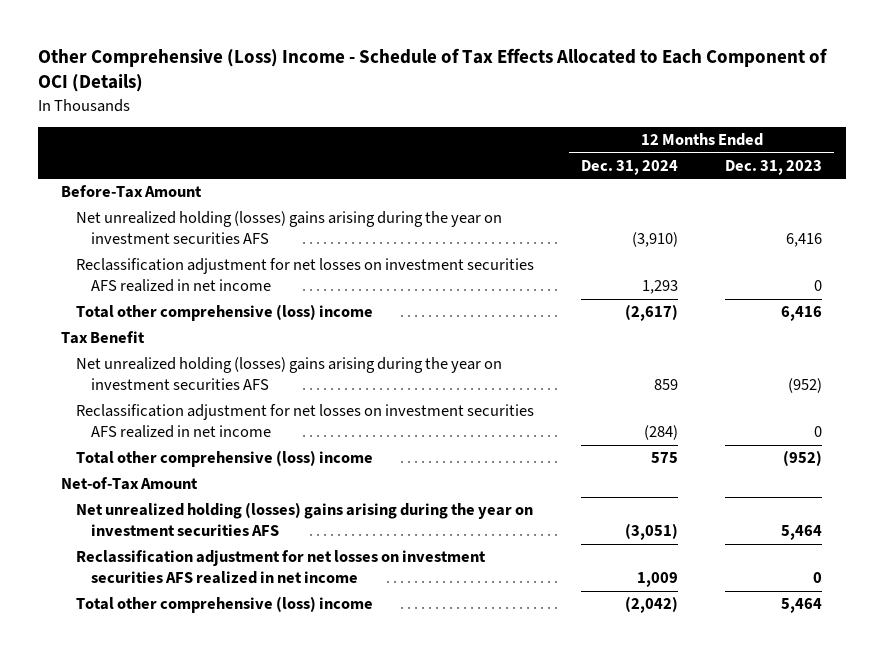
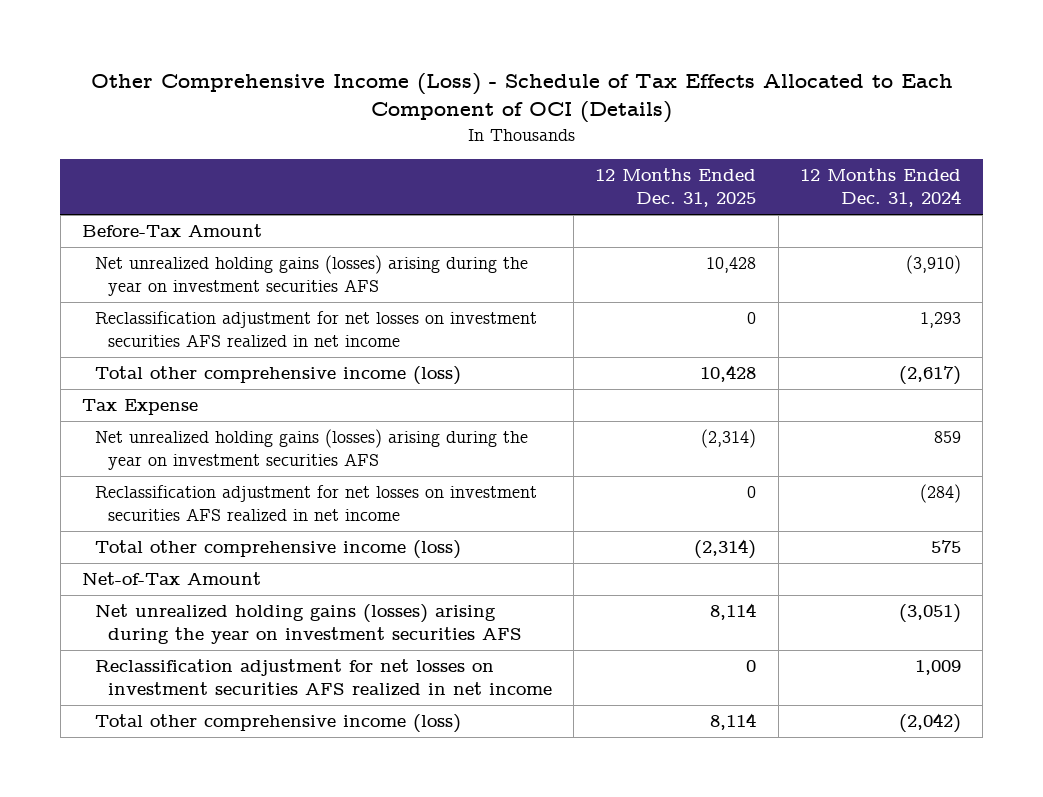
[37,48,828,93] Other Comprehensive (Loss) Income - Schedule of Tax Effects Allocated to Each Component of OCI (Details) -> [90,73,953,124] Other Comprehensive Income (Loss) - Schedule of Tax Effects Allocated to Each Component of OCI (Details)
[725,159,823,175] Dec. 31, 2023 -> none
none -> [595,168,757,208] 12 Months Ended Dec. 31, 2025
[75,211,502,245] Net unrealized holding (losses) gains arising during the year on investment securities AFS -> [94,255,528,297] Net unrealized holding gains (losses) arising during the year on investment securities AFS
[75,304,373,322] Total other comprehensive (loss) income -> [94,366,461,386] Total other comprehensive income (loss)
[61,331,146,345] Tax Benefit -> [81,399,198,416] Tax Expense
[75,357,502,391] Net unrealized holding (losses) gains arising during the year on investment securities AFS -> [94,429,528,471] Net unrealized holding gains (losses) arising during the year on investment securities AFS
[75,450,373,468] Total other comprehensive (loss) income -> [94,540,461,560] Total other comprehensive income (loss)
[75,502,533,537] Net unrealized holding (losses) gains arising during the year on investment securities AFS -> [94,604,522,645] Net unrealized holding gains (losses) arising during the year on investment securities AFS
[75,596,373,614] Total other comprehensive (loss) income -> [94,714,461,734] Total other comprehensive income (loss)

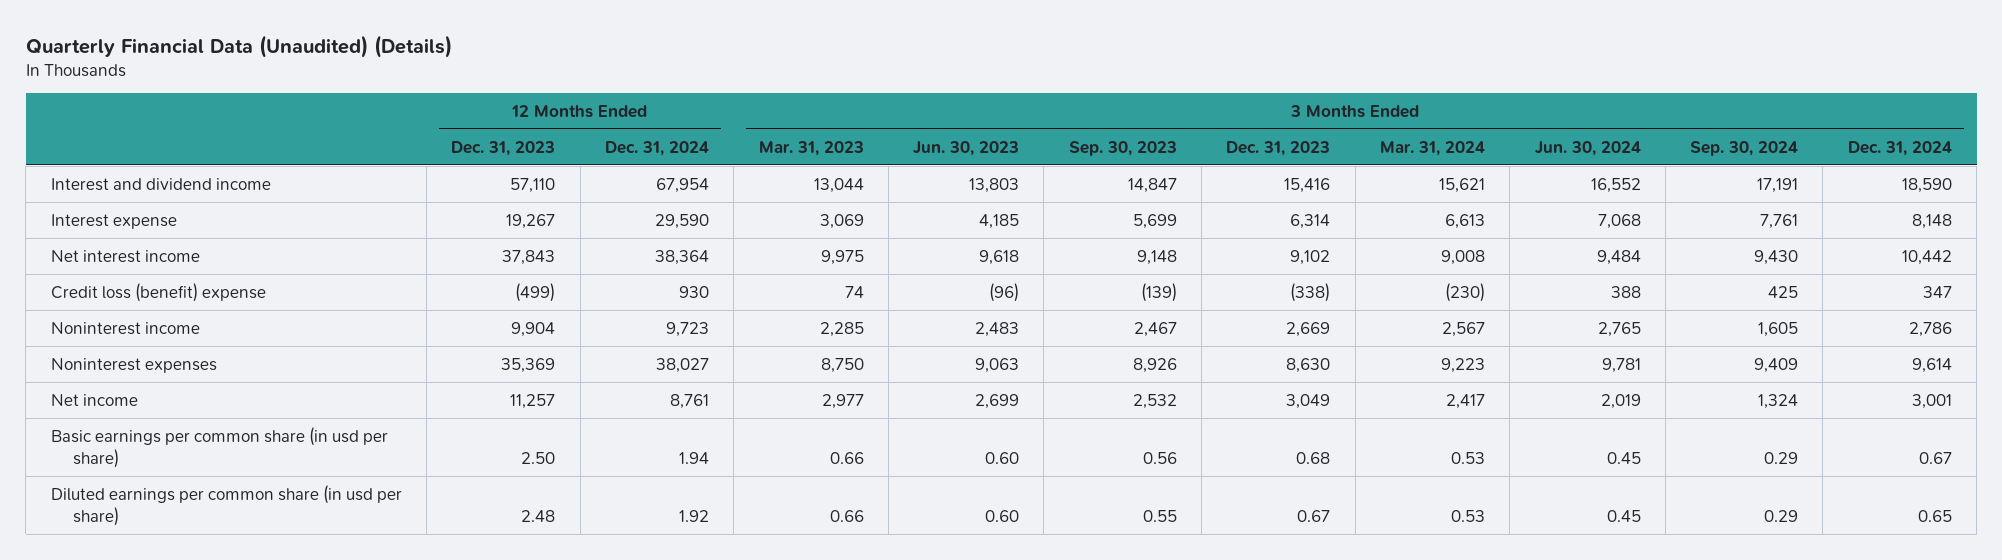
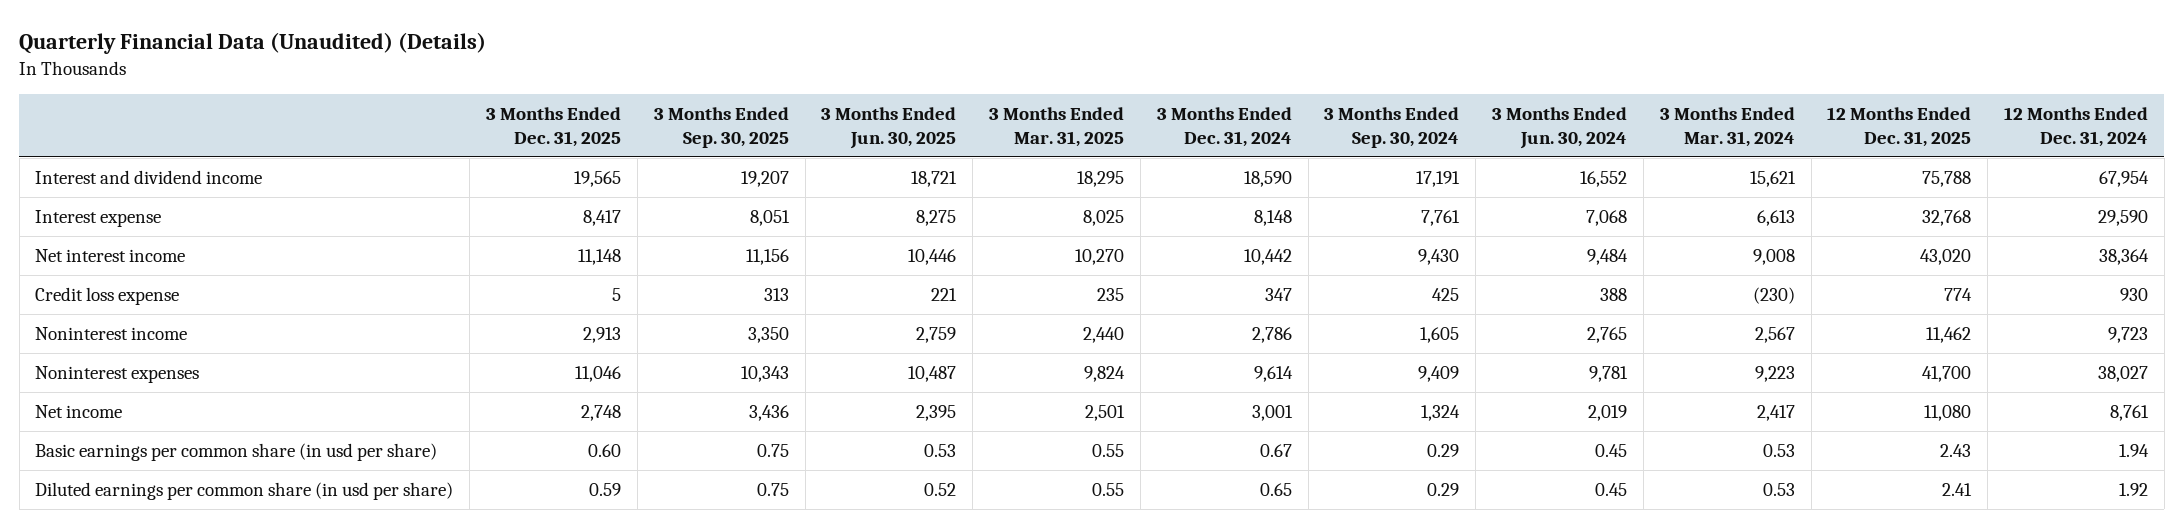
[451,140,556,156] Dec. 31, 2023 -> none
[758,140,864,156] Mar. 31, 2023 -> none
[913,140,1020,156] Jun. 30, 2023 -> none
[1068,140,1177,156] Sep. 30, 2023 -> none
[1226,140,1331,156] Dec. 31, 2023 -> none
none -> [486,106,622,147] 3 Months Ended Dec. 31, 2025
none -> [653,106,789,148] 3 Months Ended Sep. 30, 2025
none -> [821,106,957,149] 3 Months Ended Jun. 30, 2025
none -> [989,106,1125,147] 3 Months Ended Mar. 31, 2025
none -> [1827,106,1972,147] 12 Months Ended Dec. 31, 2025
[50,282,266,302] Credit loss (benefit) expense -> [35,286,180,305] Credit loss expense

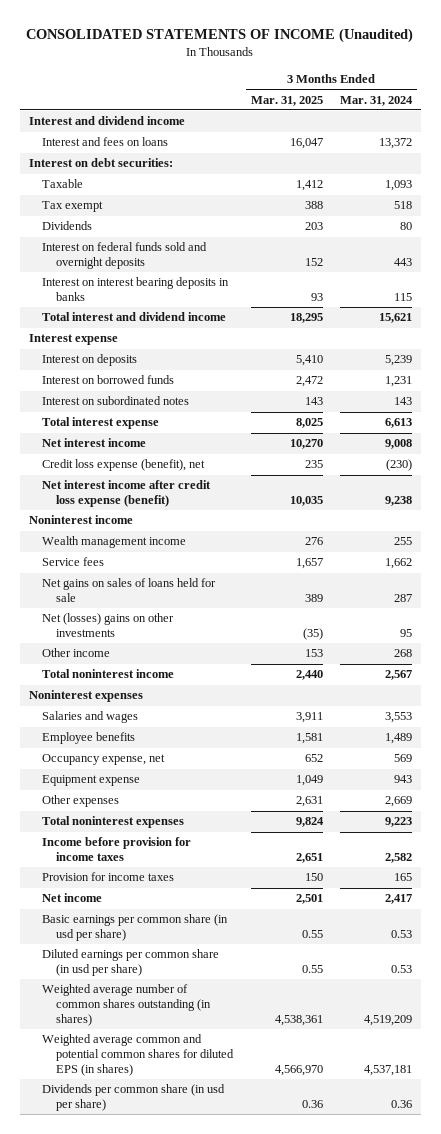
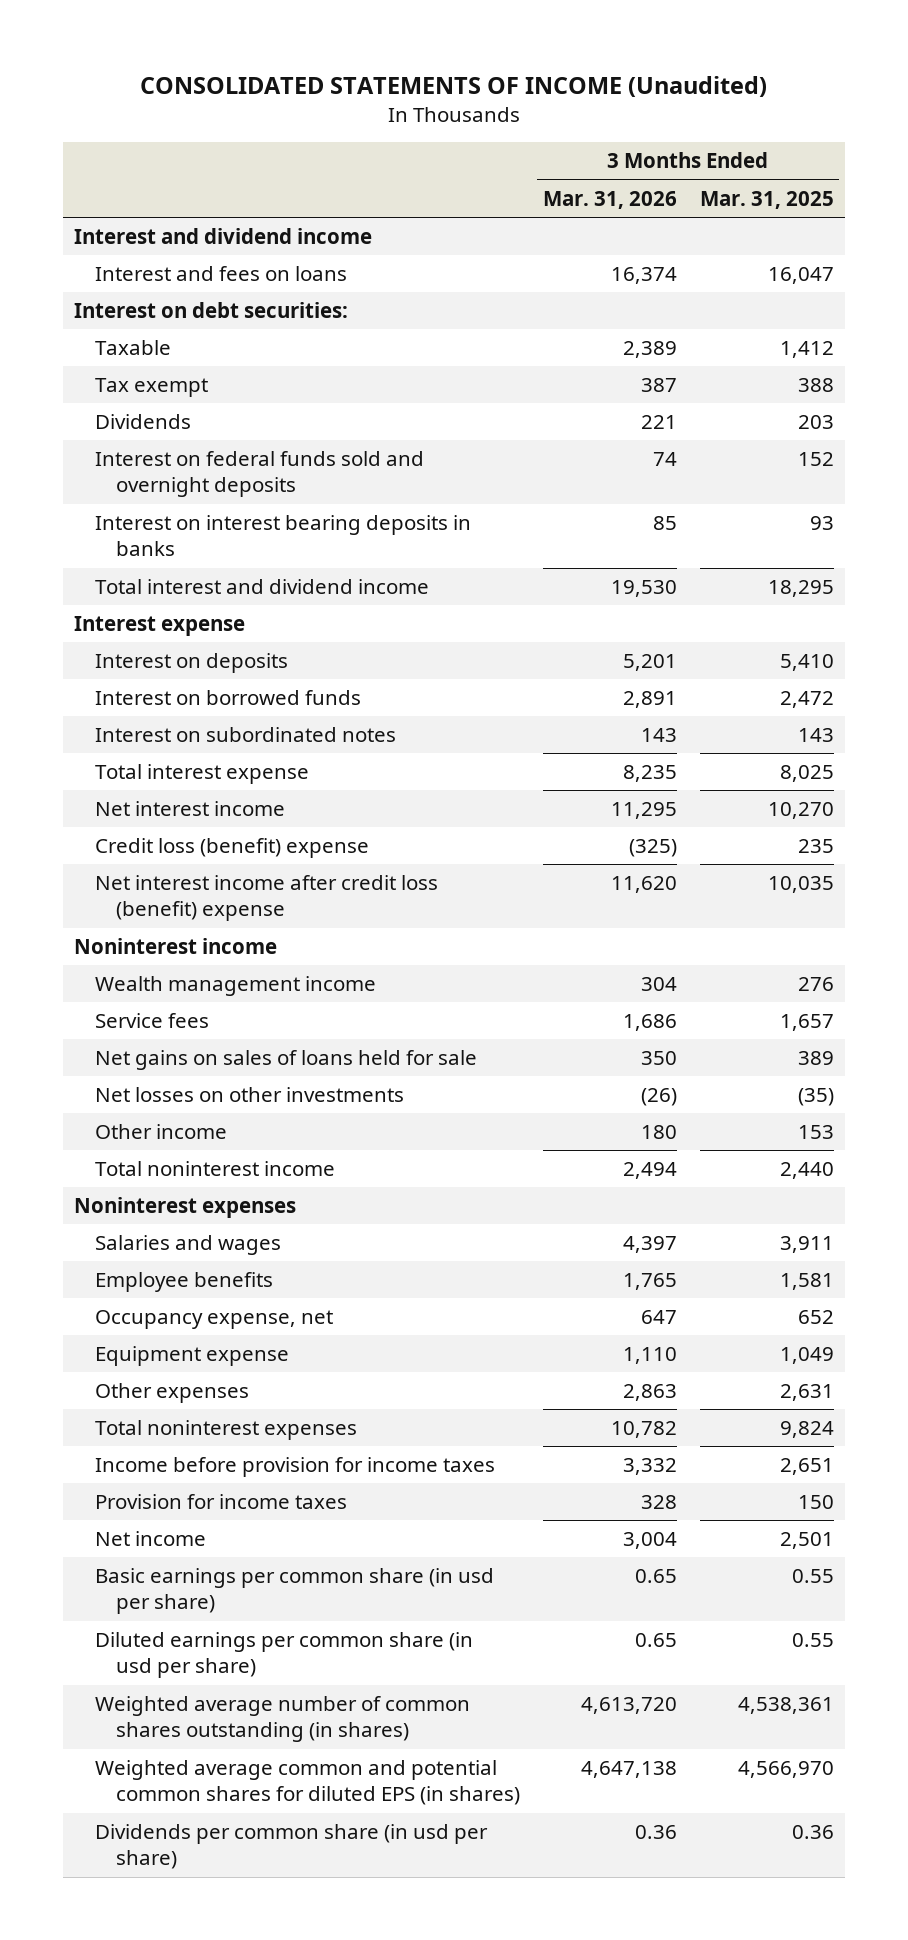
[340,95,414,106] Mar. 31, 2024 -> none
none -> [542,190,677,209] Mar. 31, 2026
[42,459,206,472] Credit loss expense (benefit), net -> [95,838,370,859] Credit loss (benefit) expense
[42,480,212,508] Net interest income after credit loss expense (benefit) -> [95,875,439,922] Net interest income after credit loss (benefit) expense
[42,613,175,638] Net (losses) gains on other investments -> [95,1087,405,1103] Net losses on other investments

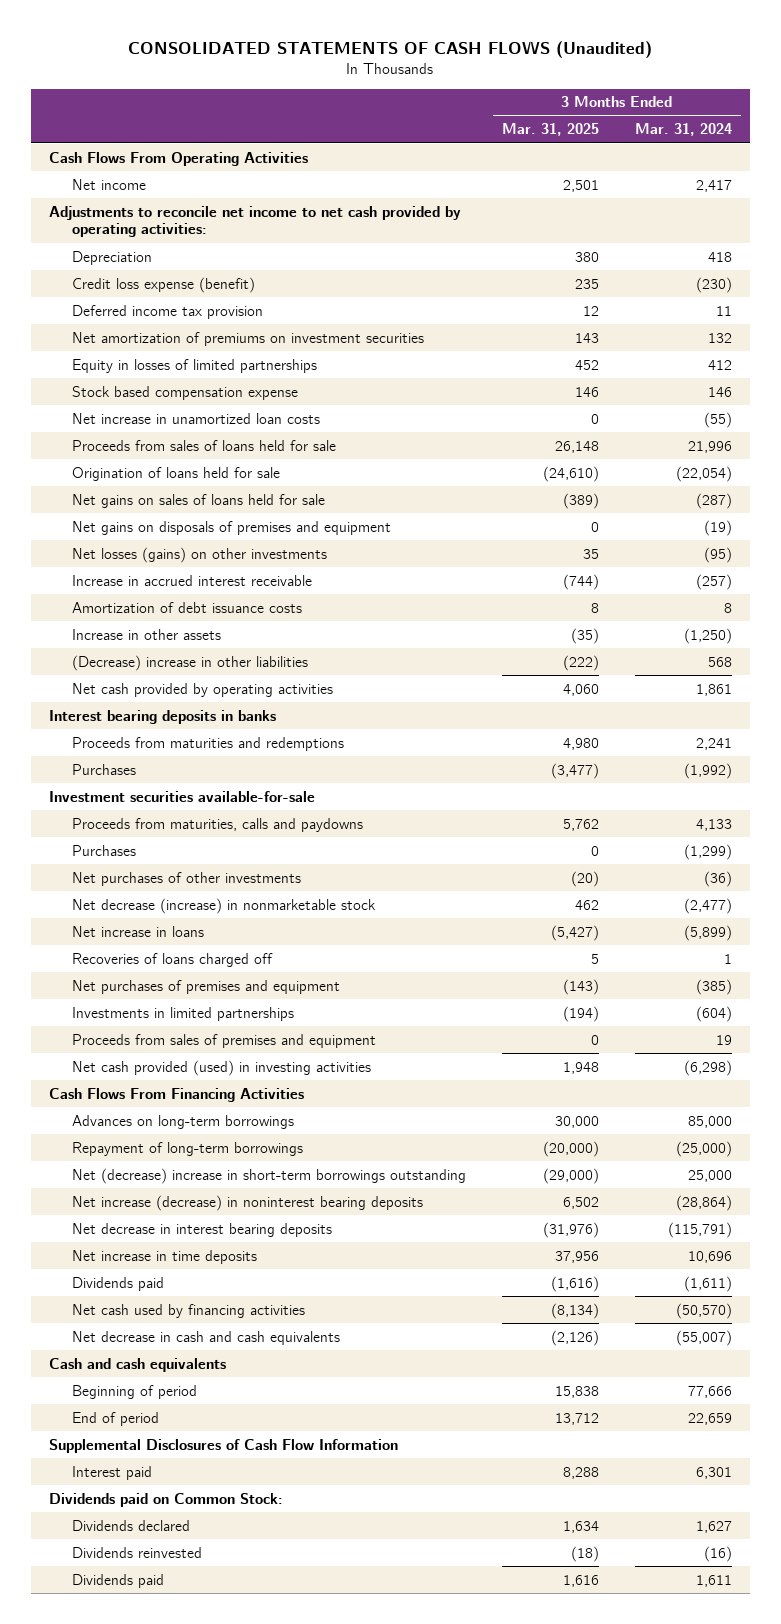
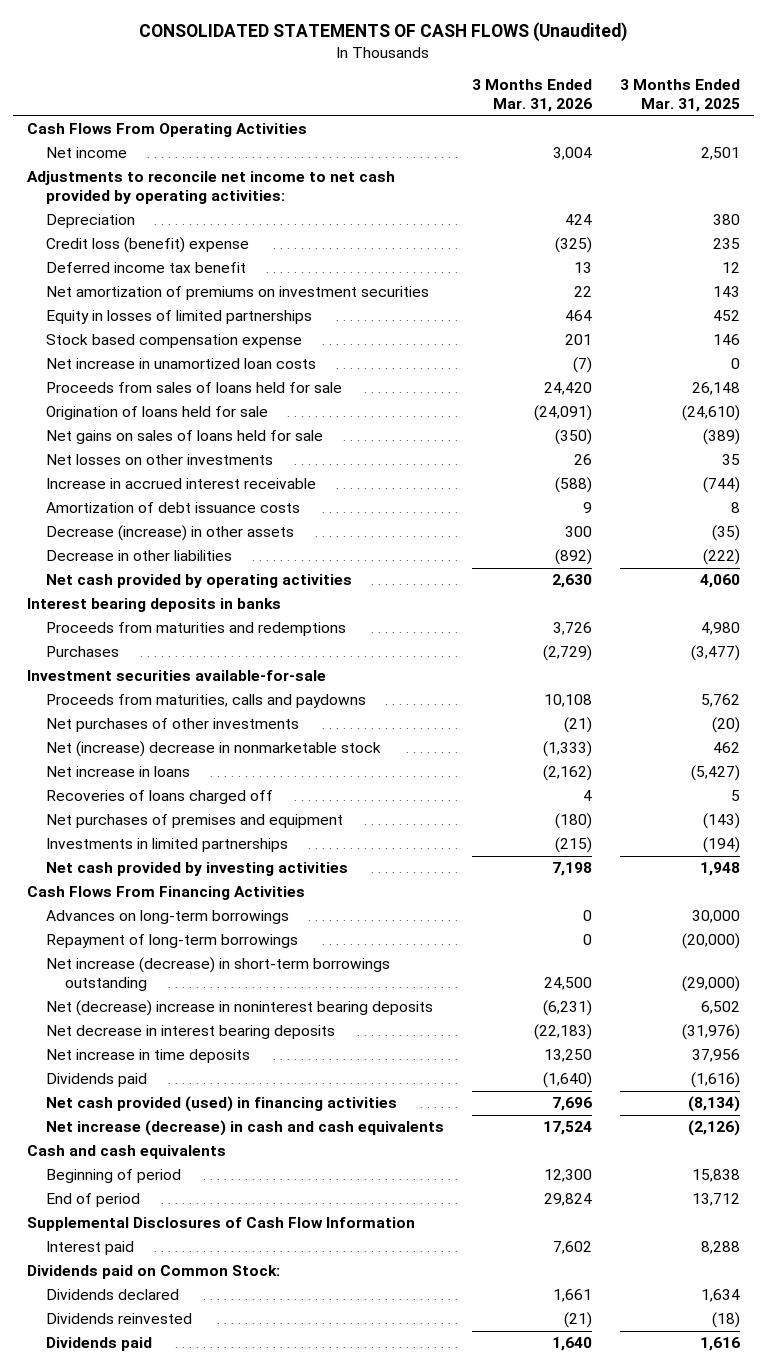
[634,123,732,137] Mar. 31, 2024 -> none
none -> [471,79,592,113] 3 Months Ended Mar. 31, 2026
[72,276,256,293] Credit loss expense (benefit) -> [45,237,249,254] Credit loss (benefit) expense
[72,304,264,319] Deferred income tax provision -> [45,262,246,274] Deferred income tax benefit
[72,520,392,535] Net gains on disposals of premises and equipment -> none
[72,546,328,563] Net losses (gains) on other investments -> [45,454,273,466] Net losses on other investments
[72,628,222,640] Increase in other assets -> [45,525,294,542] Decrease (increase) in other assets
[72,654,309,671] (Decrease) increase in other liabilities -> [45,550,232,562] Decrease in other liabilities
[72,844,137,856] Purchases -> none
[72,897,377,914] Net decrease (increase) in nonmarketable stock -> [45,741,381,758] Net (increase) decrease in nonmarketable stock
[72,1033,377,1048] Proceeds from sales of premises and equipment -> none
[72,1059,372,1076] Net cash provided (used) in investing activities -> [45,862,348,877] Net cash provided by investing activities
[72,1167,467,1184] Net (decrease) increase in short-term borrowings outstanding -> [45,957,390,992] Net increase (decrease) in short-term borrowings outstanding
[72,1194,424,1211] Net increase (decrease) in noninterest bearing deposits -> [45,1000,433,1017] Net (decrease) increase in noninterest bearing deposits
[72,1303,306,1318] Net cash used by financing activities -> [45,1096,397,1113] Net cash provided (used) in financing activities
[72,1330,341,1345] Net decrease in cash and cash equivalents -> [45,1120,444,1137] Net increase (decrease) in cash and cash equivalents

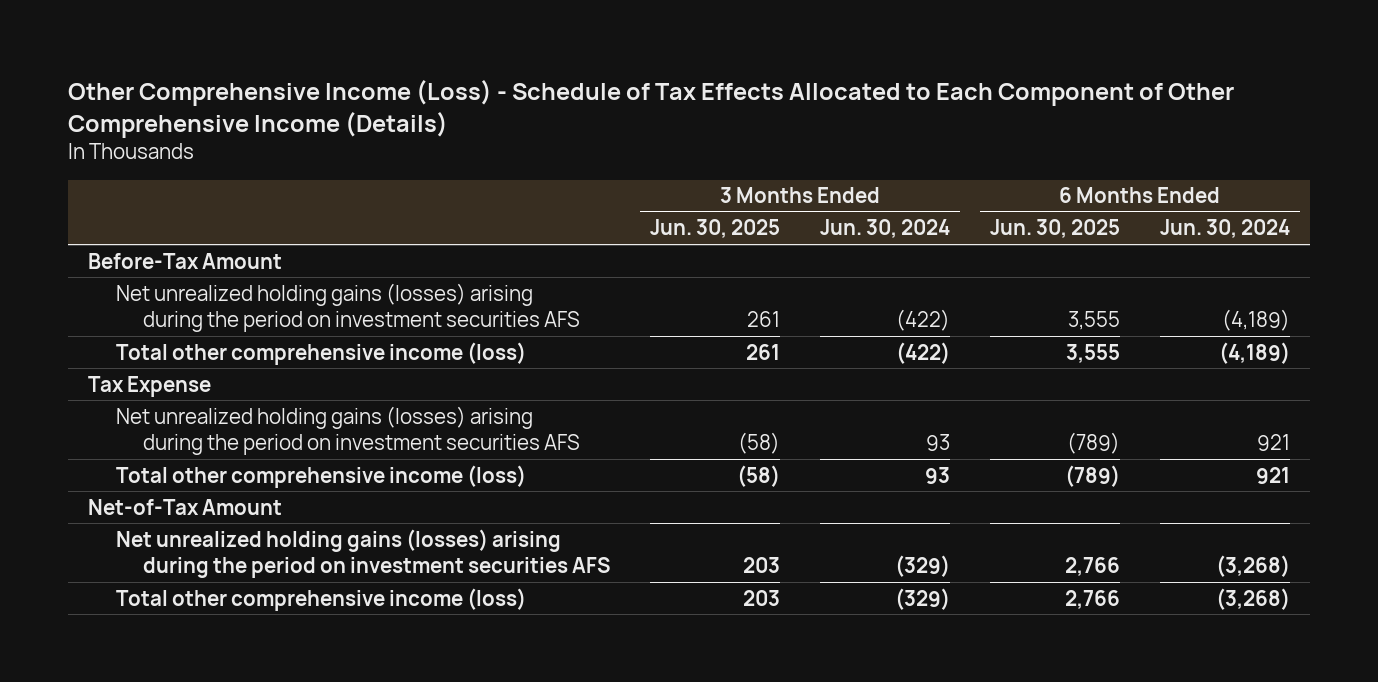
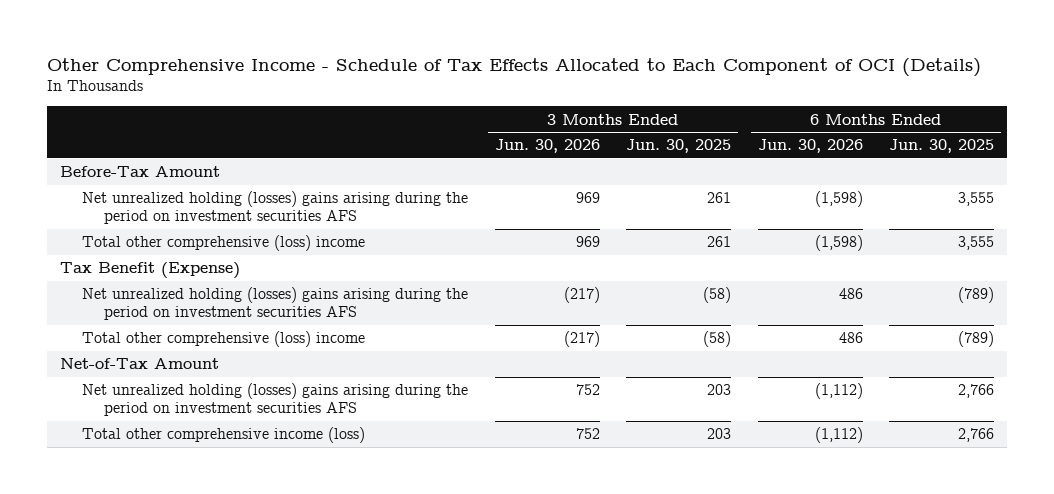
[68,79,1235,138] Other Comprehensive Income (Loss) - Schedule of Tax Effects Allocated to Each Component of Other Comprehensive Income (Details) -> [46,57,981,77] Other Comprehensive Income - Schedule of Tax Effects Allocated to Each Component of OCI (Details)
[820,219,951,239] Jun. 30, 2024 -> none
[1160,219,1291,239] Jun. 30, 2024 -> none
none -> [494,139,600,154] Jun. 30, 2026
none -> [757,139,863,154] Jun. 30, 2026
[115,282,581,333] Net unrealized holding gains (losses) arising during the period on investment securities AFS -> [82,191,469,225] Net unrealized holding (losses) gains arising during the period on investment securities AFS
[115,341,526,365] Total other comprehensive income (loss) -> [82,235,366,252] Total other comprehensive (loss) income
[88,375,212,397] Tax Expense -> [60,262,241,280] Tax Benefit (Expense)
[115,405,581,456] Net unrealized holding gains (losses) arising during the period on investment securities AFS -> [82,287,469,321] Net unrealized holding (losses) gains arising during the period on investment securities AFS
[115,464,526,488] Total other comprehensive income (loss) -> [82,331,366,348] Total other comprehensive (loss) income
[115,528,611,579] Net unrealized holding gains (losses) arising during the period on investment securities AFS -> [82,383,469,417] Net unrealized holding (losses) gains arising during the period on investment securities AFS

